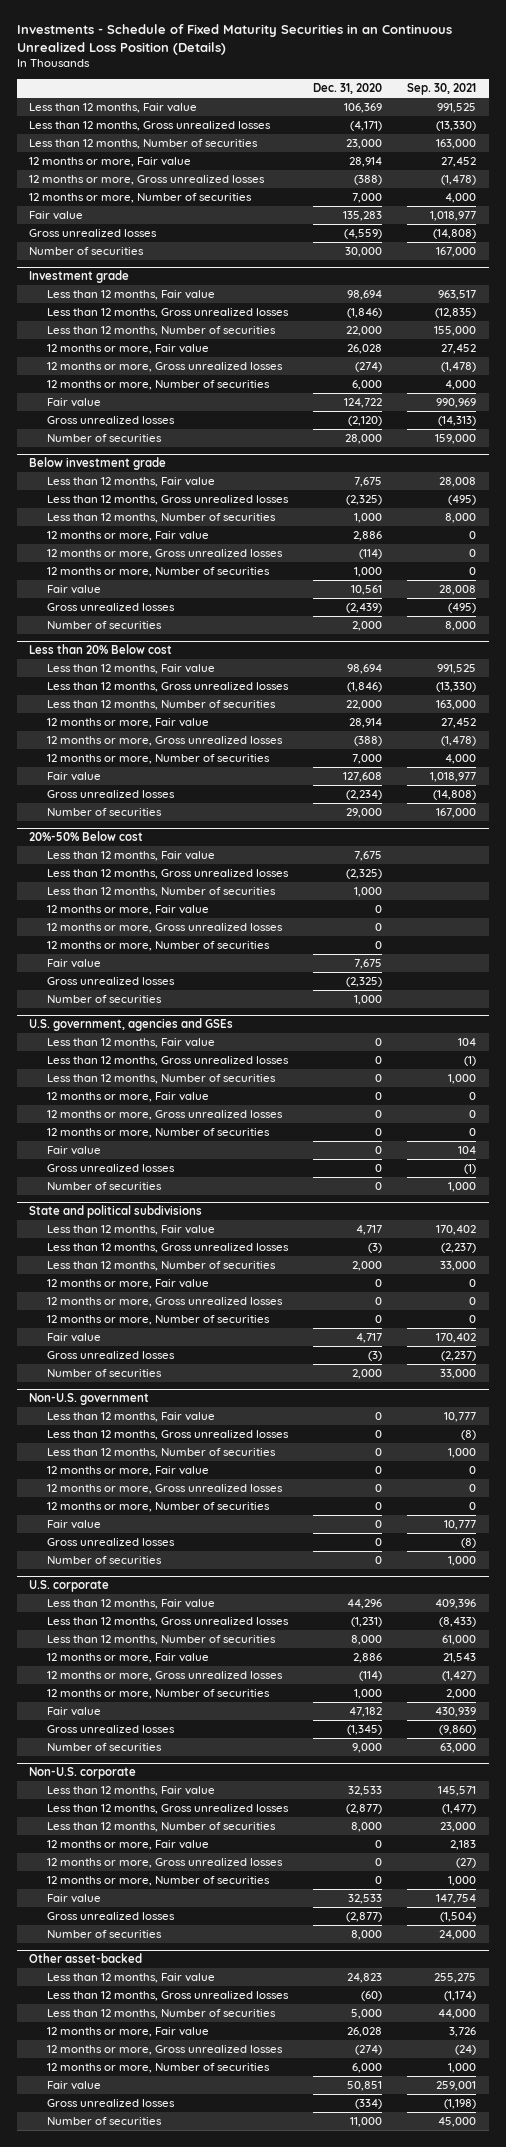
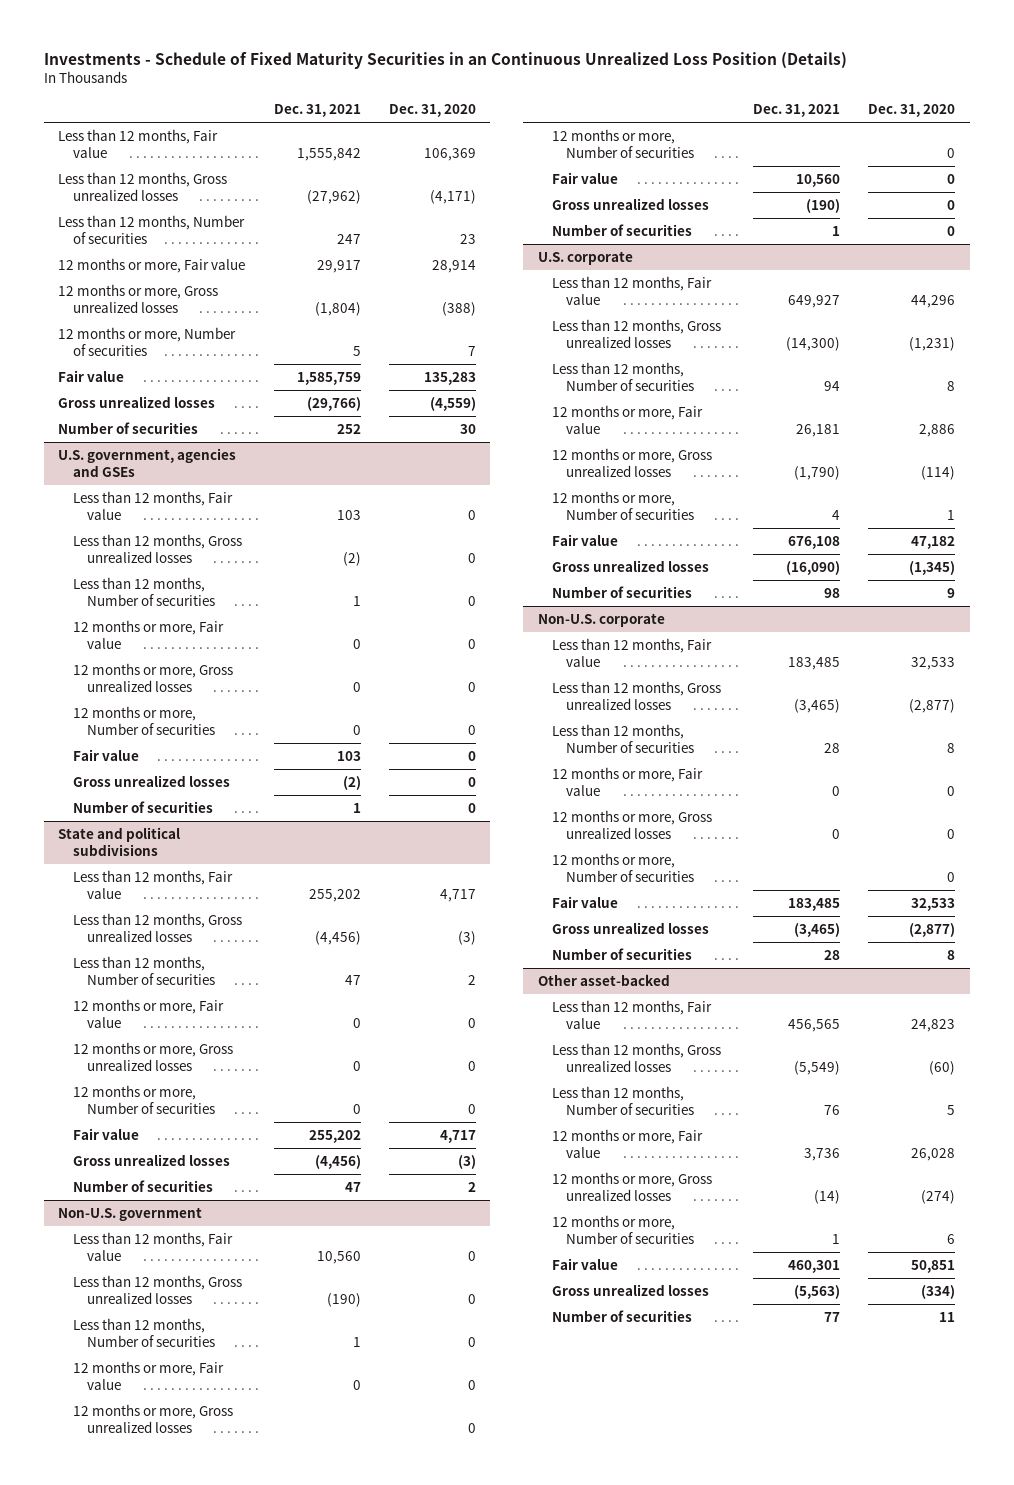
[407,82,477,95] Sep. 30, 2021 -> none
none -> [273,103,361,117] Dec. 31, 2021
[345,139,382,150] 23,000 -> [460,233,477,244] 23
[351,193,382,204] 7,000 -> [468,345,477,356] 7
[29,270,130,284] Investment grade -> none
[46,290,215,301] Less than 12 months, Fair value -> none
[46,308,289,319] Less than 12 months, Gross unrealized losses -> none
[46,326,276,337] Less than 12 months, Number of securities -> none
[46,344,209,355] 12 months or more, Fair value -> none
[46,362,283,373] 12 months or more, Gross unrealized losses -> none
[46,380,270,391] 12 months or more, Number of securities -> none
[46,398,101,408] Fair value -> none
[46,416,175,425] Gross unrealized losses -> none
[46,434,162,443] Number of securities -> none
[29,457,167,471] Below investment grade -> none
[46,477,215,488] Less than 12 months, Fair value -> none
[46,495,289,506] Less than 12 months, Gross unrealized losses -> none
[46,513,276,524] Less than 12 months, Number of securities -> none
[46,531,209,542] 12 months or more, Fair value -> none
[46,549,283,560] 12 months or more, Gross unrealized losses -> none
[46,567,270,578] 12 months or more, Number of securities -> none
[46,585,101,595] Fair value -> none
[46,603,175,612] Gross unrealized losses -> none
[46,621,162,630] Number of securities -> none
[29,644,173,655] Less than 20% Below cost -> none
[46,664,215,675] Less than 12 months, Fair value -> none
[46,682,289,693] Less than 12 months, Gross unrealized losses -> none
[46,700,276,711] Less than 12 months, Number of securities -> none
[46,718,209,729] 12 months or more, Fair value -> none
[46,736,283,747] 12 months or more, Gross unrealized losses -> none
[46,754,270,765] 12 months or more, Number of securities -> none
[46,772,101,782] Fair value -> none
[46,790,175,799] Gross unrealized losses -> none
[46,808,162,817] Number of securities -> none
[29,831,144,842] 20%-50% Below cost -> none
[46,851,215,862] Less than 12 months, Fair value -> none
[46,869,289,880] Less than 12 months, Gross unrealized losses -> none
[46,887,276,898] Less than 12 months, Number of securities -> none
[46,905,209,916] 12 months or more, Fair value -> none
[46,923,283,934] 12 months or more, Gross unrealized losses -> none
[46,941,270,952] 12 months or more, Number of securities -> none
[46,959,101,969] Fair value -> none
[46,977,175,986] Gross unrealized losses -> none
[46,995,162,1004] Number of securities -> none
[344,247,382,258] 30,000 -> [460,424,477,435] 30
[351,1261,382,1272] 2,000 -> [468,974,477,985] 2
[351,1369,382,1380] 2,000 -> [468,1182,477,1193] 2
[350,1635,382,1646] 8,000 -> [947,380,956,391] 8
[353,1689,382,1700] 1,000 -> [947,509,956,520] 1
[351,1743,382,1754] 9,000 -> [947,588,956,599] 9
[350,1822,382,1833] 8,000 -> [947,742,956,753] 8
[350,1930,382,1941] 8,000 -> [947,950,956,961] 8
[350,2009,382,2020] 5,000 -> [947,1104,956,1115] 5
[351,2063,382,2074] 6,000 -> [947,1233,956,1244] 6
[349,2117,382,2128] 11,000 -> [939,1312,956,1323] 11

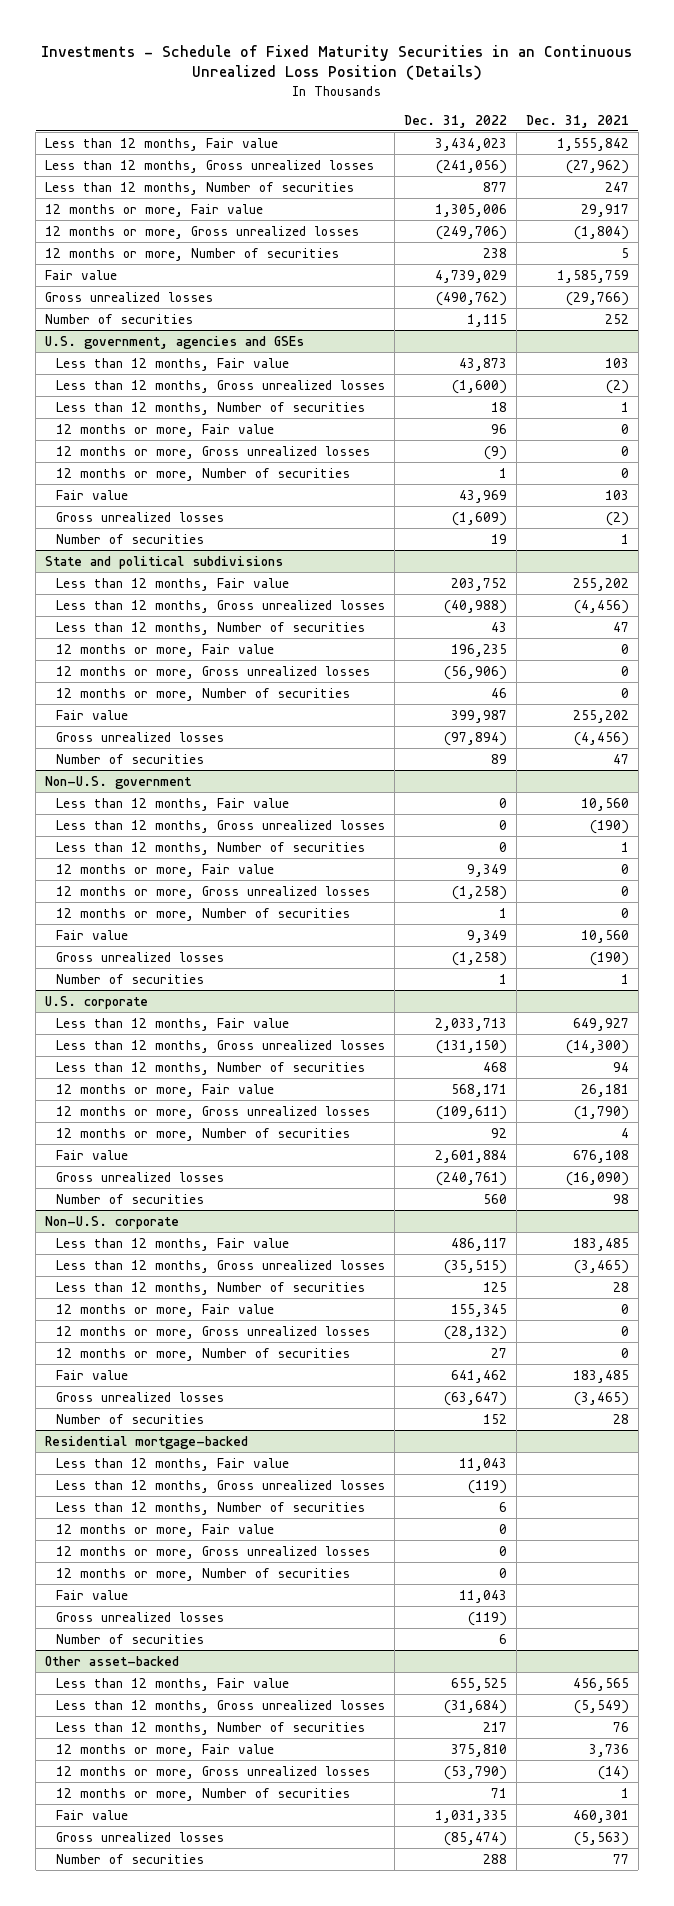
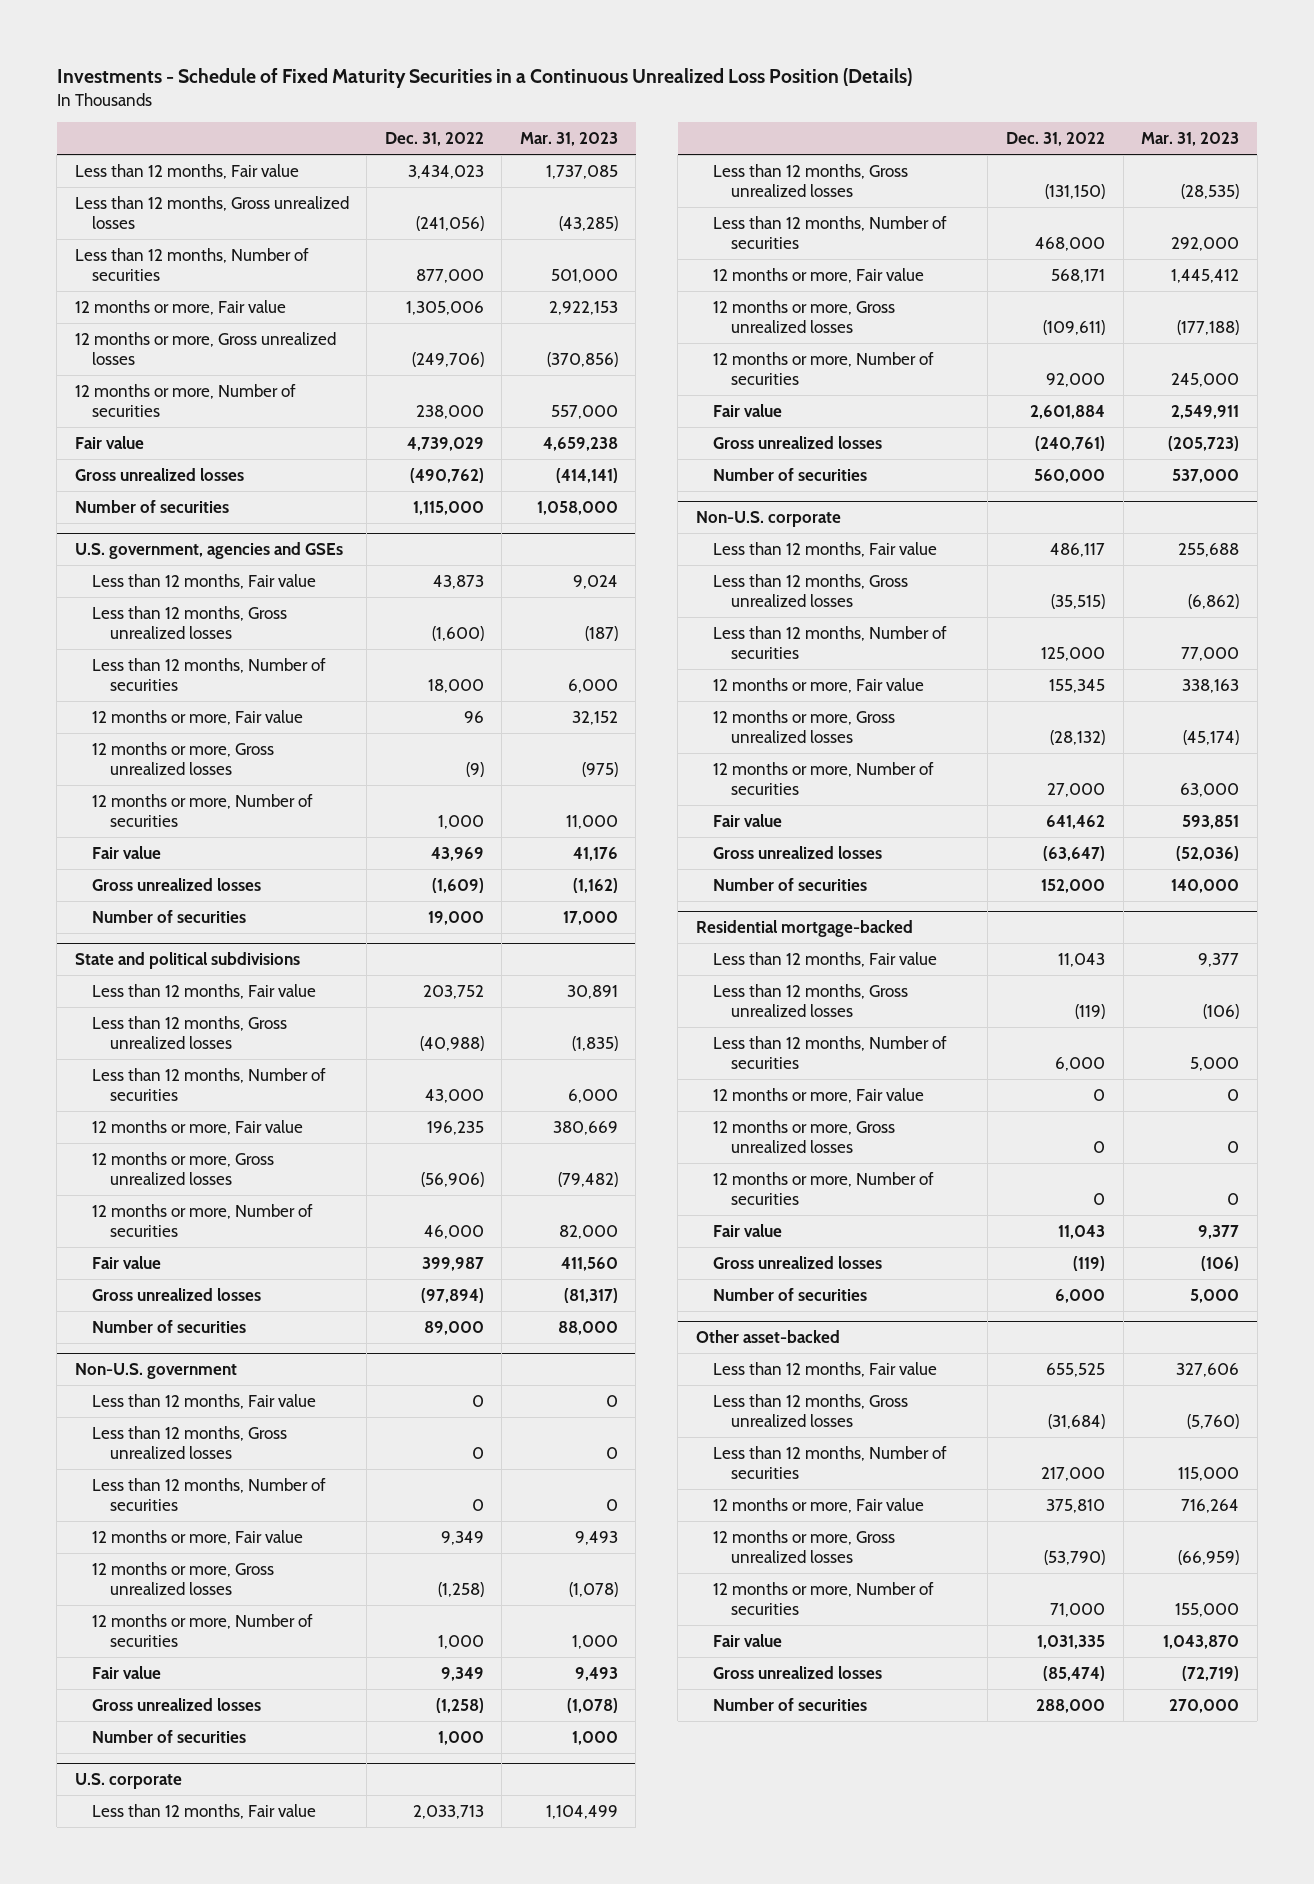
[41,44,633,81] Investments - Schedule of Fixed Maturity Securities in an Continuous Unrealized Loss Position (Details) -> [56,67,912,88] Investments - Schedule of Fixed Maturity Securities in a Continuous Unrealized Loss Position (Details)
[525,114,629,128] Dec. 31, 2021 -> none
none -> [519,132,618,147] Mar. 31, 2023
[482,181,507,192] 877 -> [415,269,484,284] 877,000
[482,247,507,258] 238 -> [415,405,484,420] 238,000
[466,313,507,327] 1,115 -> [412,500,484,515] 1,115,000
[490,401,507,412] 18 -> [427,679,484,694] 18,000
[498,467,507,478] 1 -> [437,815,484,830] 1,000
[490,533,507,544] 19 -> [427,910,484,925] 19,000
[490,621,507,632] 43 -> [424,1089,484,1104] 43,000
[490,687,507,698] 46 -> [423,1225,484,1240] 46,000
[490,753,507,764] 89 -> [423,1320,484,1335] 89,000
[498,907,507,918] 1 -> [437,1635,484,1650] 1,000
[498,973,507,984] 1 -> [437,1730,484,1745] 1,000
[482,1061,507,1072] 468 -> [1034,237,1105,252] 468,000
[490,1127,507,1138] 92 -> [1045,373,1105,388] 92,000
[482,1193,507,1204] 560 -> [1033,468,1105,483] 560,000
[482,1281,507,1292] 125 -> [1040,647,1105,662] 125,000
[490,1347,507,1358] 27 -> [1046,783,1105,798] 27,000
[482,1413,507,1424] 152 -> [1040,878,1105,893] 152,000
[498,1501,507,1512] 6 -> [1054,1057,1105,1072] 6,000
[498,1633,507,1644] 6 -> [1054,1288,1105,1303] 6,000
[482,1721,507,1732] 217 -> [1040,1467,1105,1482] 217,000
[490,1787,507,1798] 71 -> [1049,1603,1105,1618] 71,000
[482,1853,507,1864] 288 -> [1035,1698,1105,1713] 288,000

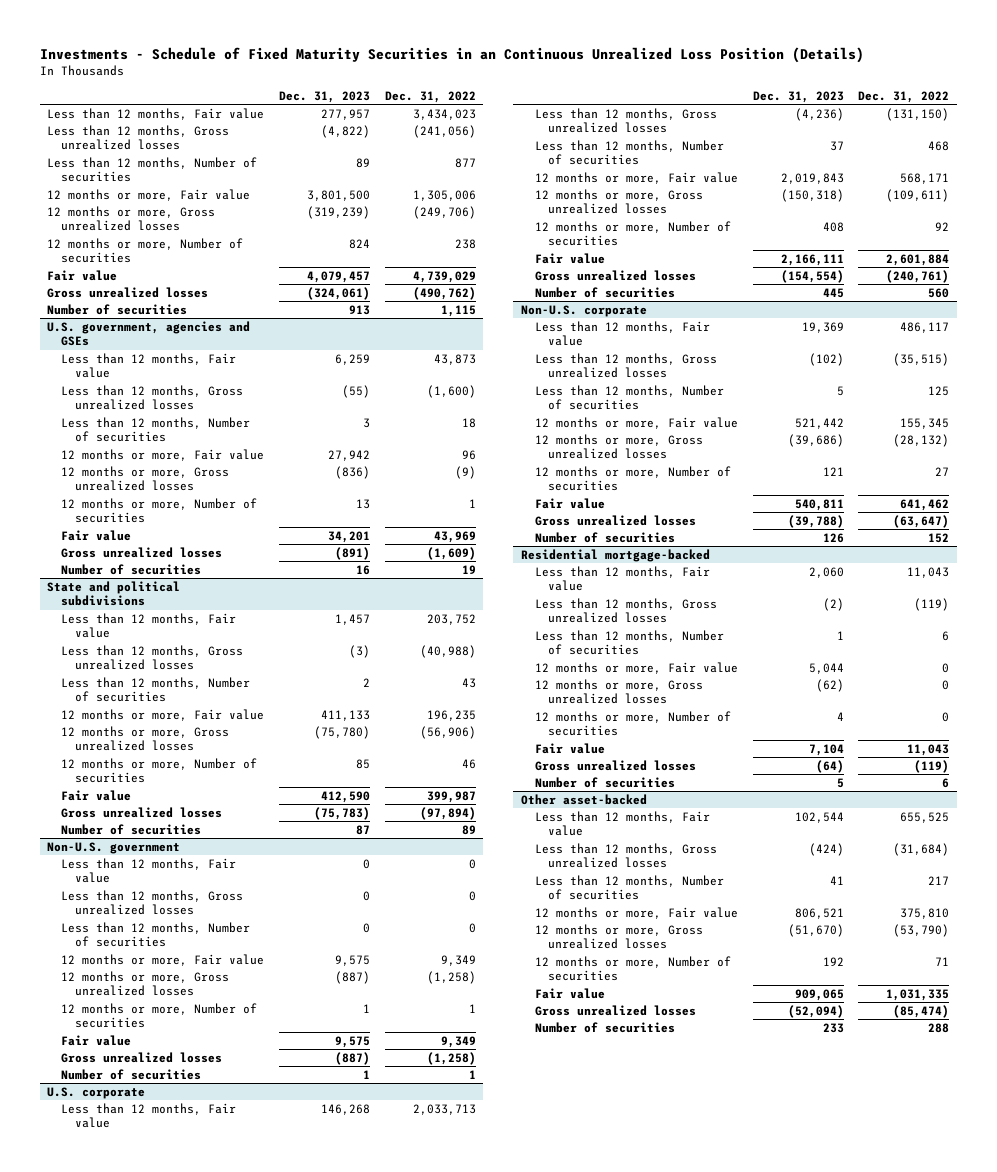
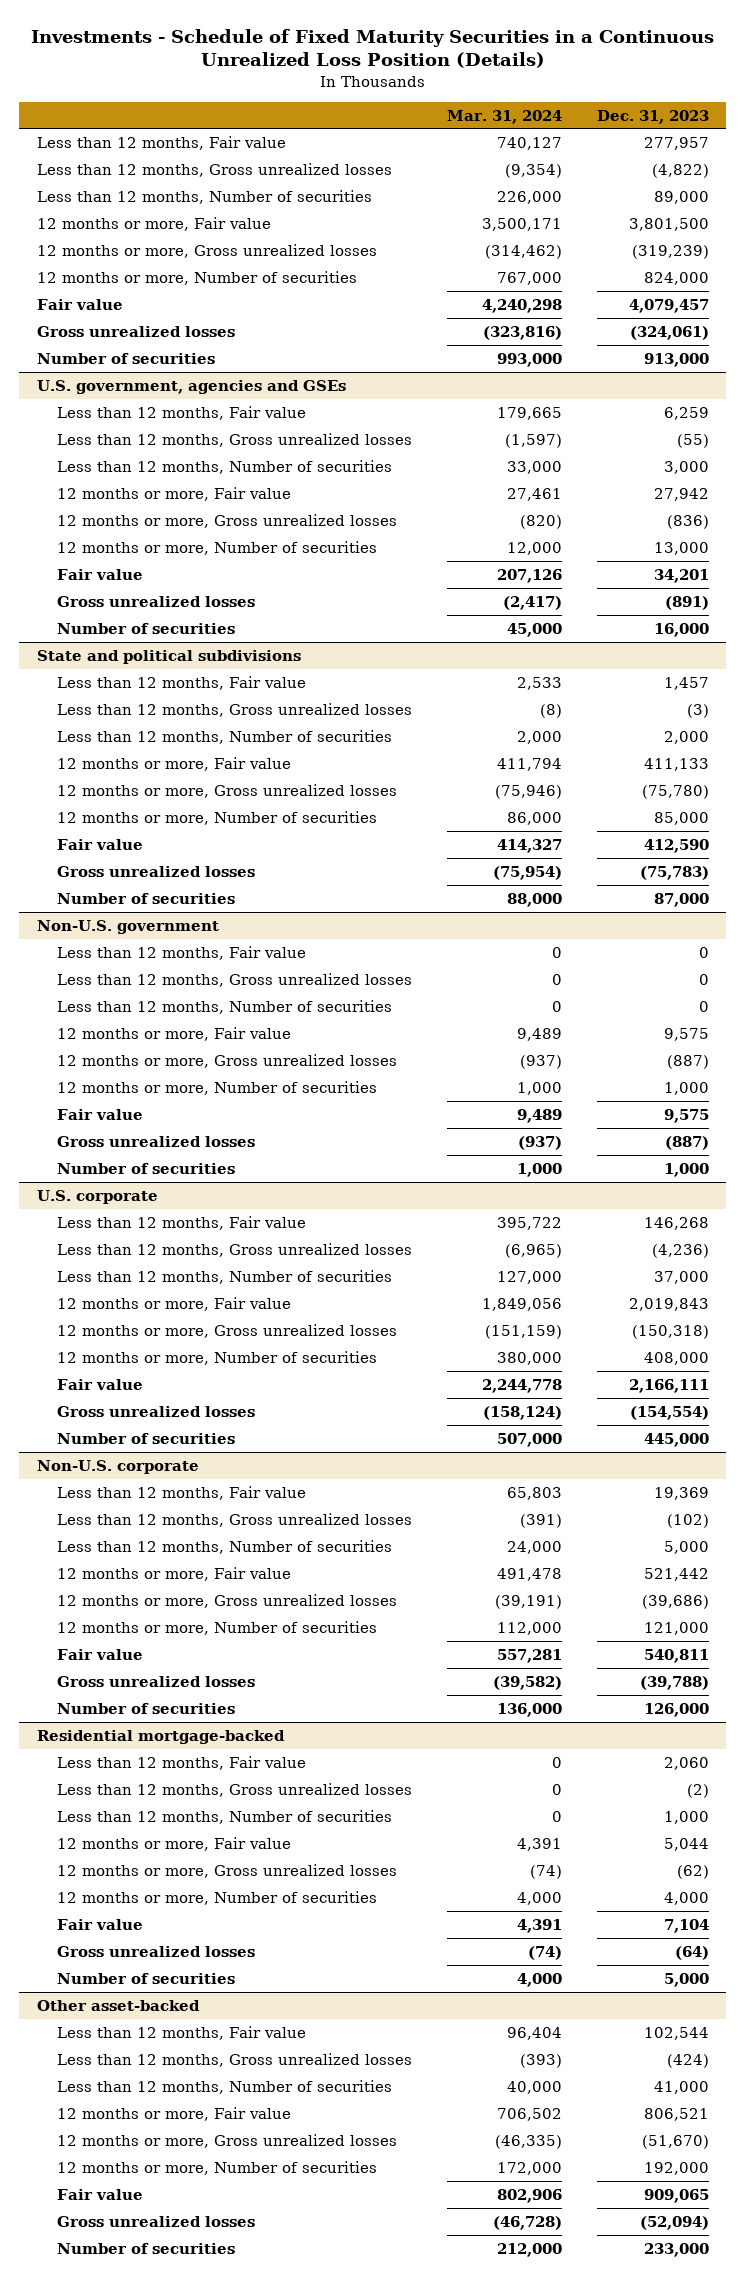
[39,46,864,63] Investments - Schedule of Fixed Maturity Securities in an Continuous Unrealized Loss Position (Details) -> [30,28,714,69] Investments - Schedule of Fixed Maturity Securities in a Continuous Unrealized Loss Position (Details)
[384,90,476,103] Dec. 31, 2022 -> none
none -> [446,109,562,124] Mar. 31, 2024
[356,157,371,168] 89 -> [653,190,709,204] 89,000
[349,238,371,249] 824 -> [643,271,709,285] 824,000
[349,304,371,315] 913 -> [643,352,709,367] 913,000
[363,417,371,428] 3 -> [663,460,709,474] 3,000
[356,498,371,509] 13 -> [653,541,709,555] 13,000
[356,564,371,575] 16 -> [653,622,709,637] 16,000
[363,677,371,687] 2 -> [663,730,709,744] 2,000
[356,758,371,769] 85 -> [653,811,709,825] 85,000
[356,824,371,835] 87 -> [653,892,709,907] 87,000
[363,1003,371,1013] 1 -> [663,1081,709,1095] 1,000
[363,1069,371,1079] 1 -> [663,1162,709,1177] 1,000
[829,140,844,151] 37 -> [653,1270,709,1284] 37,000
[822,221,844,232] 408 -> [643,1351,709,1365] 408,000
[822,287,844,298] 445 -> [643,1432,709,1447] 445,000
[836,385,844,396] 5 -> [663,1540,709,1554] 5,000
[822,466,844,476] 121 -> [643,1621,709,1635] 121,000
[822,532,844,543] 126 -> [643,1702,709,1717] 126,000
[836,630,844,640] 1 -> [663,1810,709,1824] 1,000
[836,711,844,721] 4 -> [663,1891,709,1905] 4,000
[836,777,844,788] 5 -> [663,1972,709,1987] 5,000
[829,875,844,885] 41 -> [653,2080,709,2094] 41,000
[822,956,844,966] 192 -> [643,2161,709,2175] 192,000
[822,1022,844,1033] 233 -> [643,2242,709,2257] 233,000

